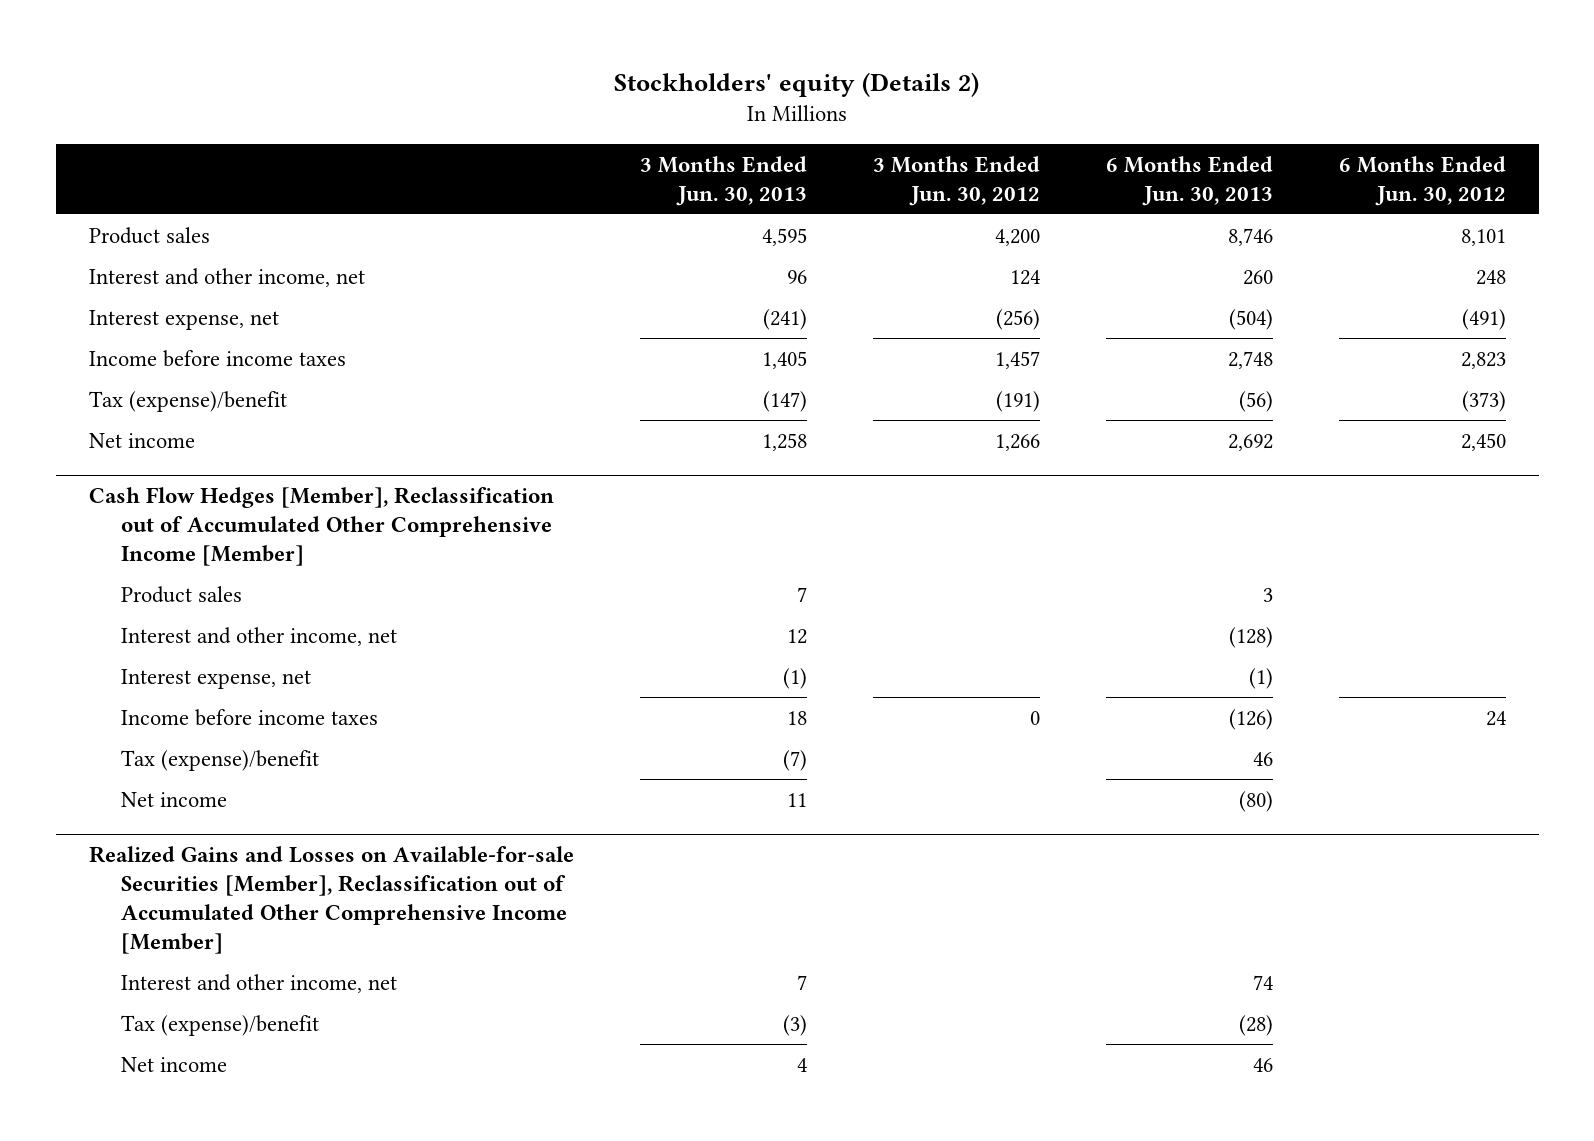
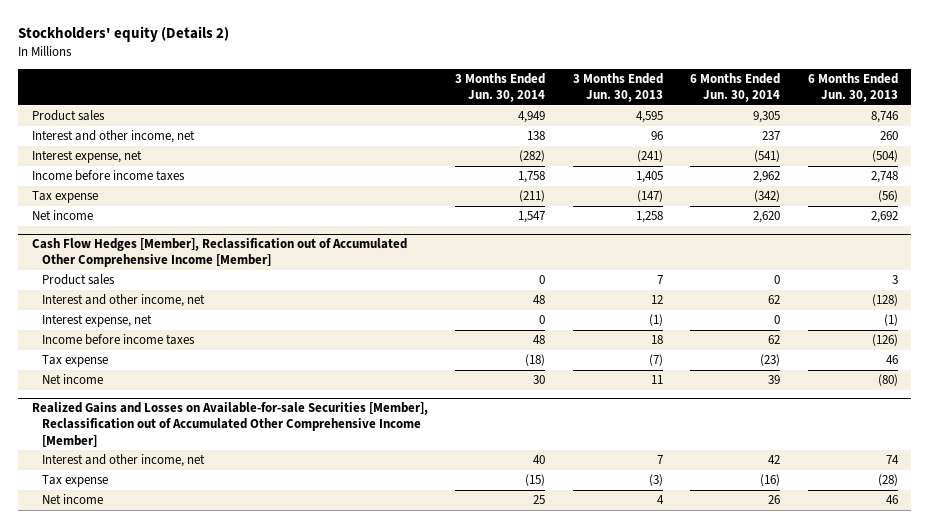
[872,155,1040,206] 3 Months Ended Jun. 30, 2012 -> none
[1338,155,1506,206] 6 Months Ended Jun. 30, 2012 -> none
none -> [455,73,546,103] 3 Months Ended Jun. 30, 2014
none -> [690,73,781,103] 6 Months Ended Jun. 30, 2014
[88,390,287,412] Tax (expense)/benefit -> [31,191,98,204] Tax expense
[120,749,319,771] Tax (expense)/benefit -> [42,355,109,368] Tax expense
[120,1014,319,1036] Tax (expense)/benefit -> [42,475,109,488] Tax expense

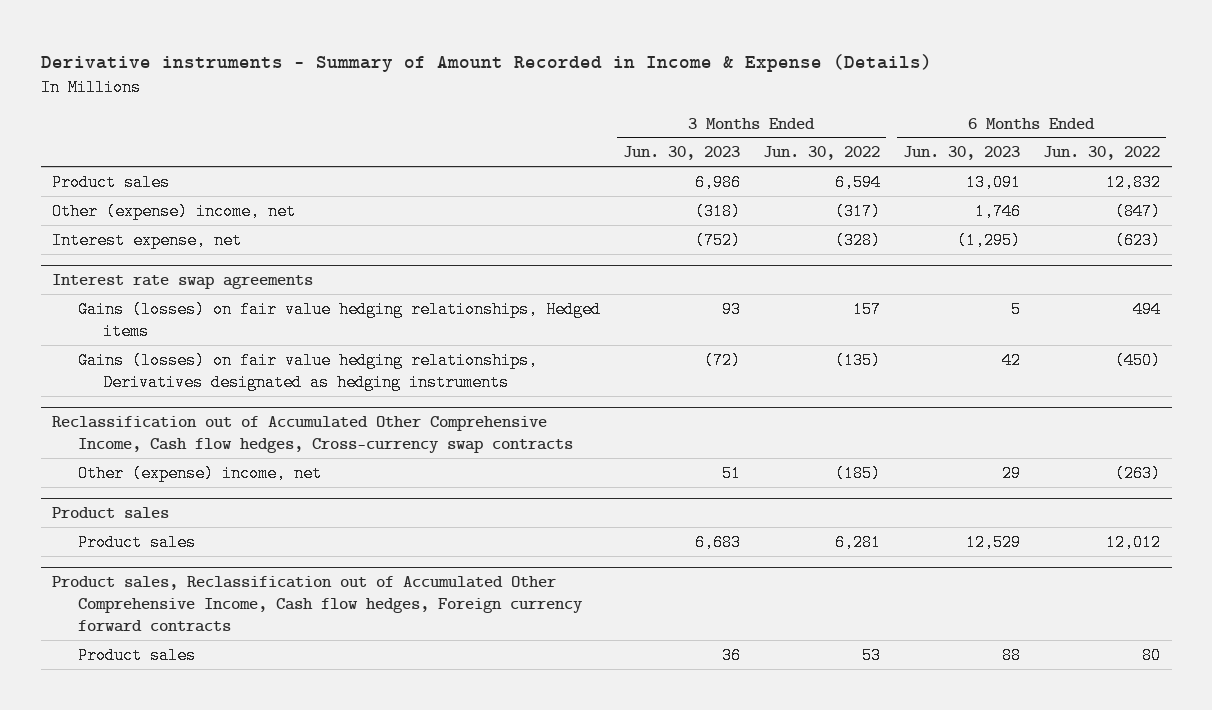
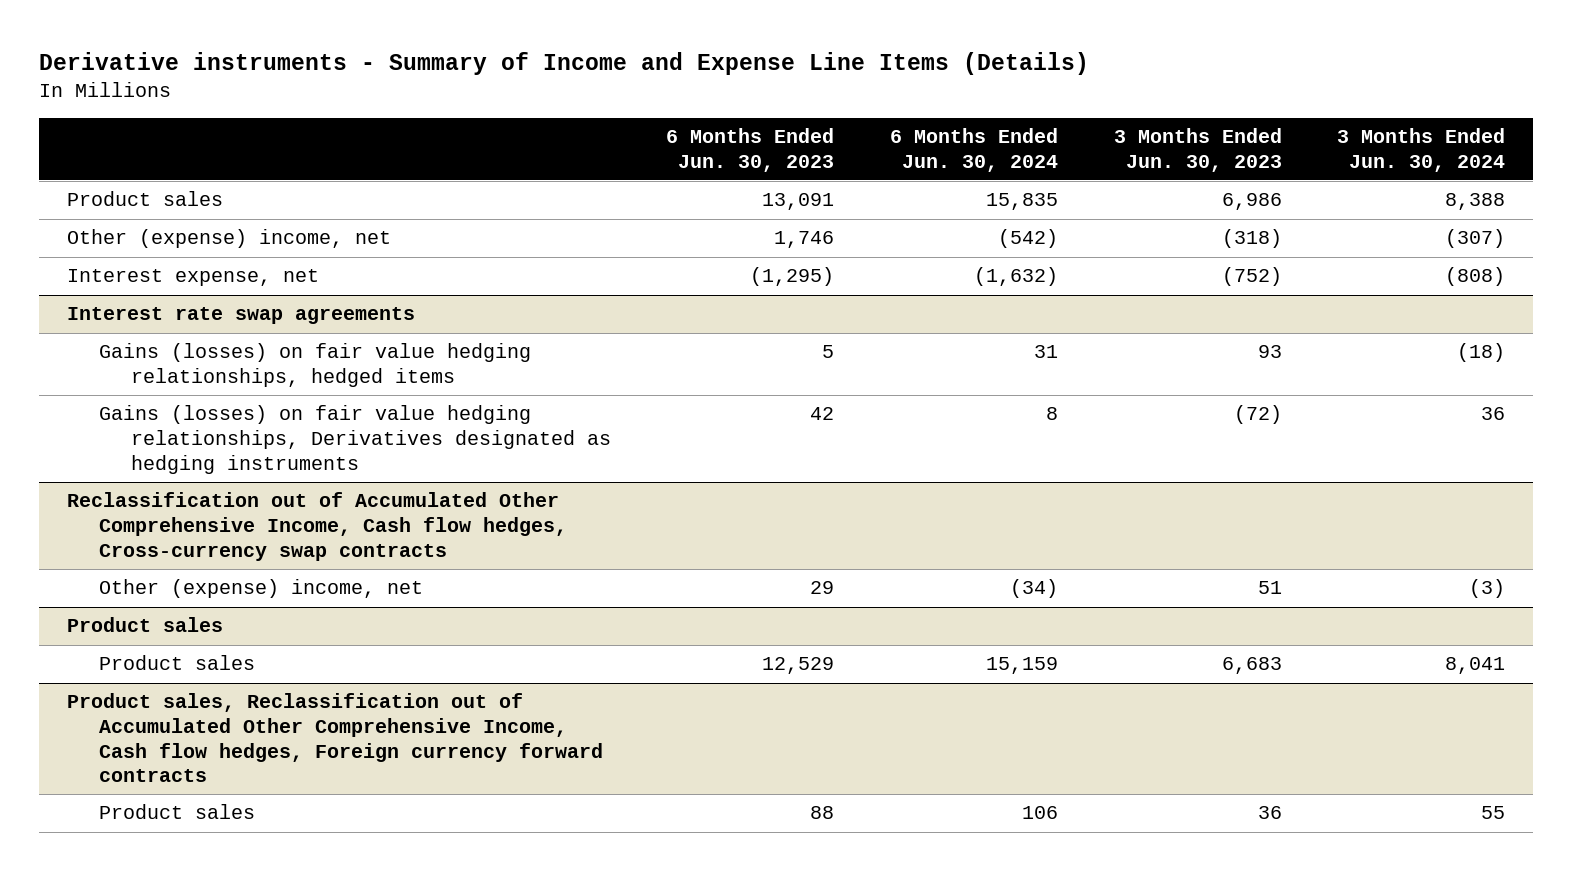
[40,53,932,72] Derivative instruments - Summary of Amount Recorded in Income & Expense (Details) -> [38,52,1089,76] Derivative instruments - Summary of Income and Expense Line Items (Details)
[762,146,880,161] Jun. 30, 2022 -> none
[1043,146,1161,161] Jun. 30, 2022 -> none
none -> [890,128,1059,172] 6 Months Ended Jun. 30, 2024
none -> [1337,128,1506,172] 3 Months Ended Jun. 30, 2024
[77,300,601,340] Gains (losses) on fair value hedging relationships, Hedged items -> [98,343,531,388] Gains (losses) on fair value hedging relationships, hedged items

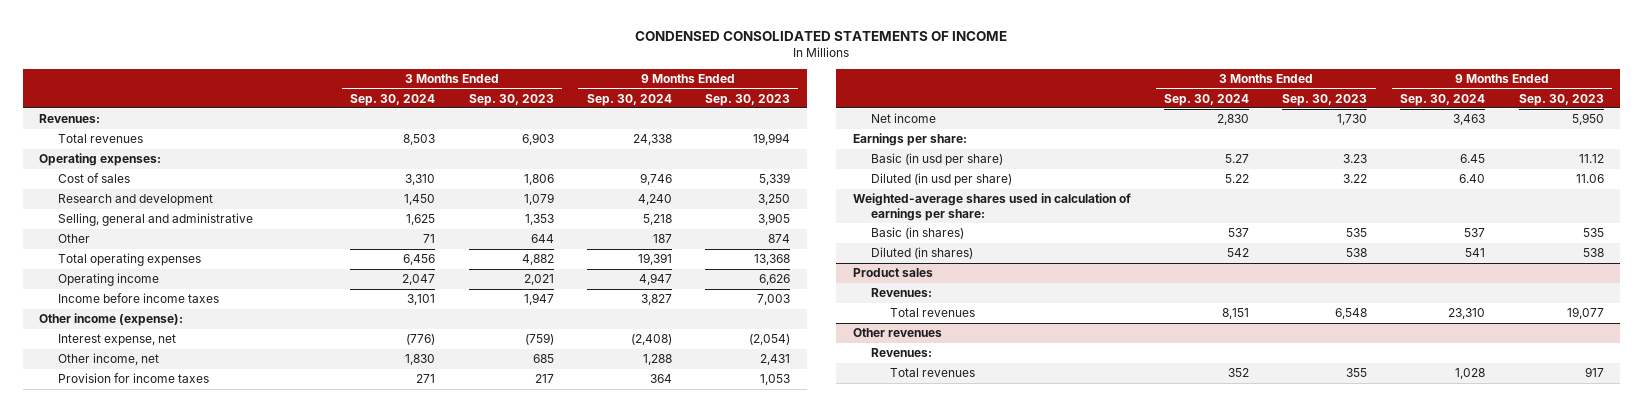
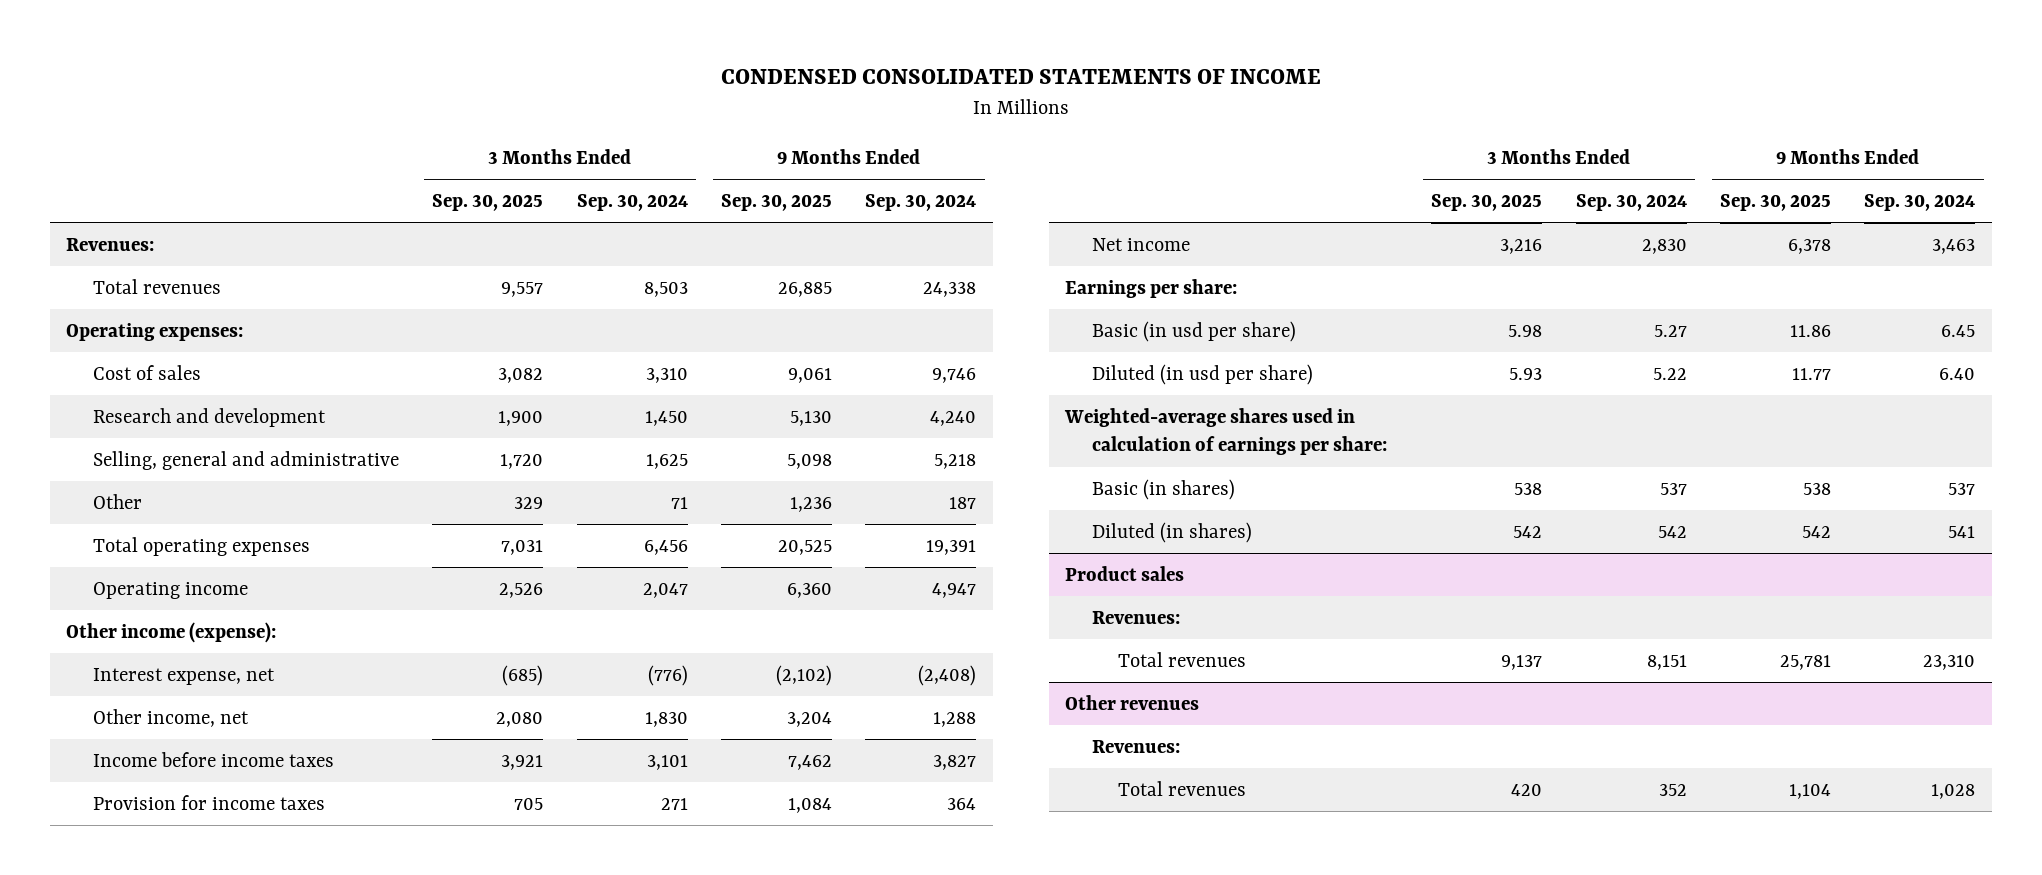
[468,93,554,106] Sep. 30, 2023 -> none
[704,93,790,106] Sep. 30, 2023 -> none
none -> [432,194,544,212] Sep. 30, 2025
none -> [720,194,832,212] Sep. 30, 2025
[57,293,219,304] Income before income taxes -> [92,751,334,767] Income before income taxes

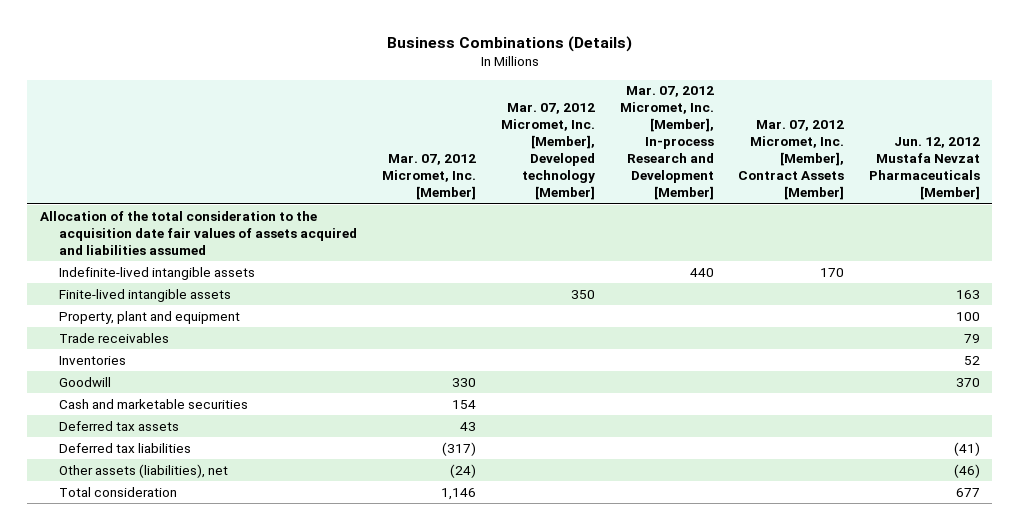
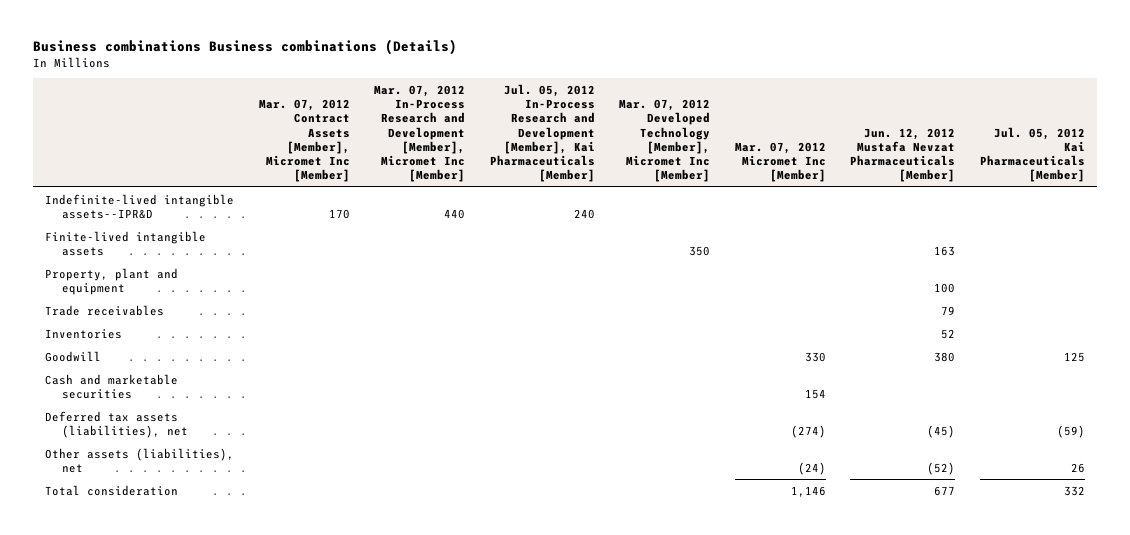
[386,36,632,53] Business Combinations (Details) -> [33,39,458,56] Business combinations Business combinations (Details)
[381,154,476,201] Mar. 07, 2012 Micromet, Inc. [Member] -> none
[500,103,595,201] Mar. 07, 2012 Micromet, Inc. [Member], Developed technology [Member] -> none
[619,86,714,201] Mar. 07, 2012 Micromet, Inc. [Member], In-process Research and Development [Member] -> none
[738,120,845,201] Mar. 07, 2012 Micromet, Inc. [Member], Contract Assets [Member] -> none
none -> [258,99,350,182] Mar. 07, 2012 Contract Assets [Member], Micromet Inc [Member]
none -> [374,85,466,182] Mar. 07, 2012 In-Process Research and Development [Member], Micromet Inc [Member]
none -> [489,84,595,182] Jul. 05, 2012 In-Process Research and Development [Member], Kai Pharmaceuticals [Member]
none -> [619,99,711,182] Mar. 07, 2012 Developed Technology [Member], Micromet Inc [Member]
none -> [734,141,826,182] Mar. 07, 2012 Micromet Inc [Member]
none -> [979,126,1085,182] Jul. 05, 2012 Kai Pharmaceuticals [Member]
[39,210,358,255] Allocation of the total consideration to the acquisition date fair values of assets acquired and liabilities assumed -> none
[59,266,256,280] Indefinite-lived intangible assets -> [45,193,235,219] Indefinite-lived intangible assets--IPR&D
[956,377,981,387] 370 -> [934,351,956,362] 380
[59,420,180,431] Deferred tax assets -> none
[59,442,192,453] Deferred tax liabilities -> [45,410,188,438] Deferred tax assets (liabilities), net
[954,441,981,456] (41) -> [927,424,956,438] (45)
[954,463,981,478] (46) -> [927,461,956,475] (52)

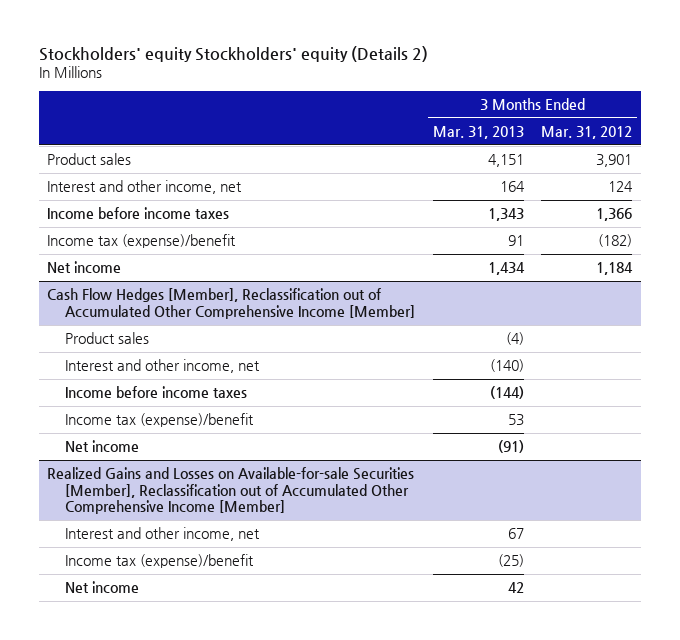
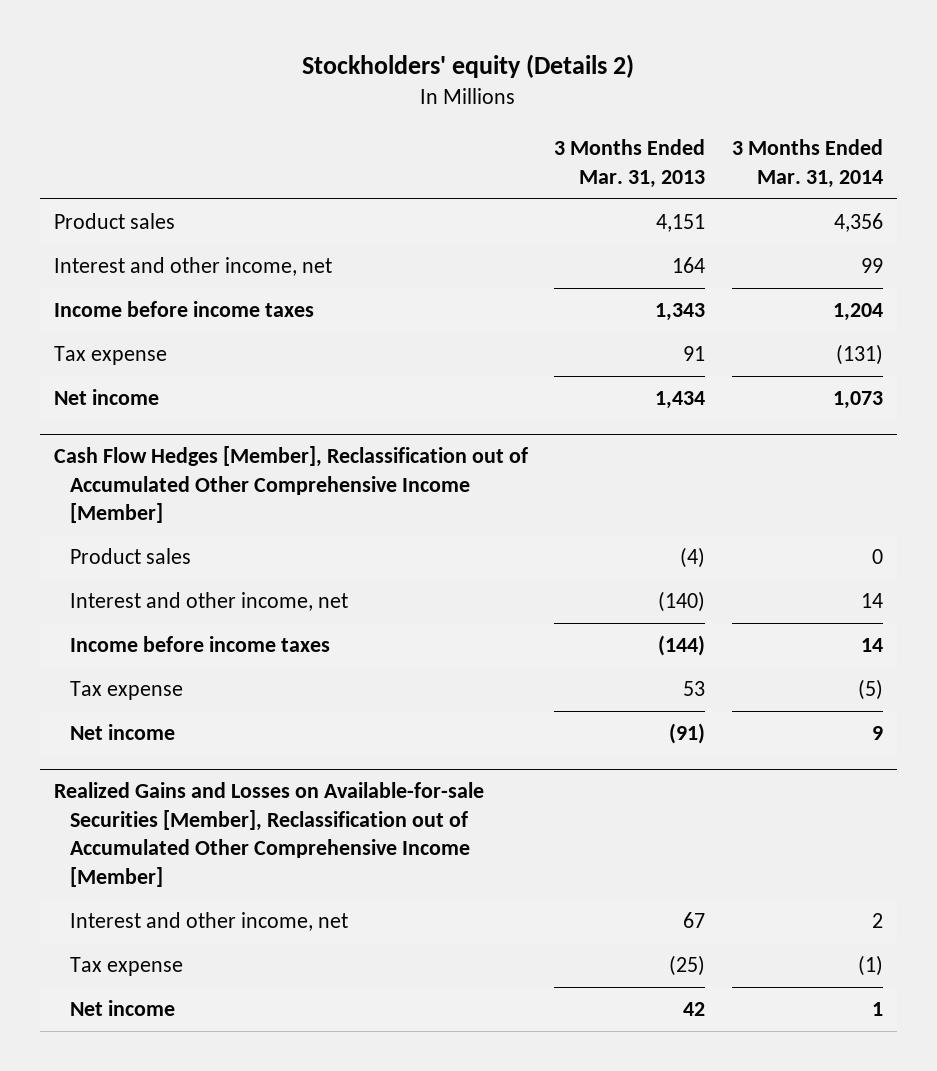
[38,46,428,63] Stockholders' equity Stockholders' equity (Details 2) -> [302,54,635,79] Stockholders' equity (Details 2)
[541,126,633,140] Mar. 31, 2012 -> none
none -> [732,139,884,188] 3 Months Ended Mar. 31, 2014
[47,234,237,249] Income tax (expense)/benefit -> [53,345,167,365] Tax expense
[65,413,255,428] Income tax (expense)/benefit -> [69,680,183,700] Tax expense
[65,554,255,569] Income tax (expense)/benefit -> [69,956,183,976] Tax expense

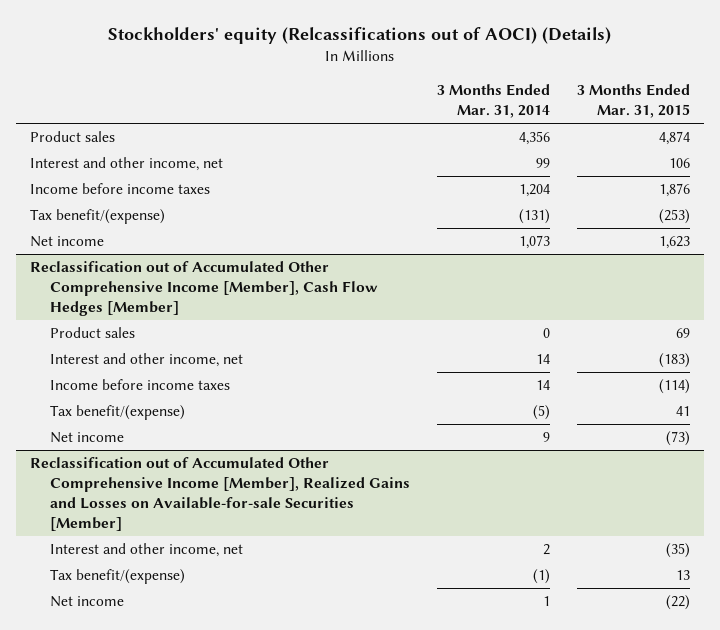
[302,54,635,79] Stockholders' equity (Details 2) -> [107,27,611,45] Stockholders' equity (Relcassifications out of AOCI) (Details)
[554,139,706,188] 3 Months Ended Mar. 31, 2013 -> none
none -> [577,83,691,118] 3 Months Ended Mar. 31, 2015
[53,345,167,365] Tax expense -> [29,209,165,225] Tax benefit/(expense)
[53,446,528,524] Cash Flow Hedges [Member], Reclassification out of Accumulated Other Comprehensive Income [Member] -> [29,261,378,317] Reclassification out of Accumulated Other Comprehensive Income [Member], Cash Flow Hedges [Member]
[69,680,183,700] Tax expense -> [49,405,185,421] Tax benefit/(expense)
[53,782,484,888] Realized Gains and Losses on Available-for-sale Securities [Member], Reclassification out of Accumulated Other Comprehensive Income [Member] -> [29,457,410,531] Reclassification out of Accumulated Other Comprehensive Income [Member], Realized Gains and Losses on Available-for-sale Securities [Member]
[69,956,183,976] Tax expense -> [49,569,185,585] Tax benefit/(expense)

